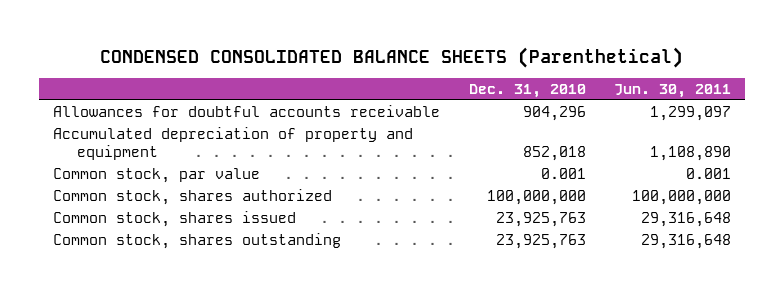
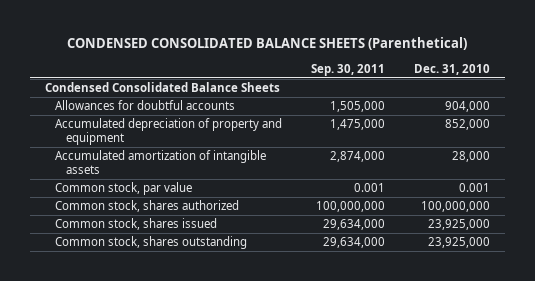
[614,84,732,99] Jun. 30, 2011 -> none
none -> [311,63,386,76] Sep. 30, 2011
none -> [44,82,280,93] Condensed Consolidated Balance Sheets
[53,105,441,118] Allowances for doubtful accounts receivable -> [55,100,236,111] Allowances for doubtful accounts
[522,106,586,122] 904,296 -> [445,101,491,113] 904,000
[522,146,586,162] 852,018 -> [445,119,491,131] 852,000
none -> [55,150,267,175] Accumulated amortization of intangible assets
[495,212,586,228] 23,925,763 -> [428,219,491,231] 23,925,000
[495,234,586,250] 23,925,763 -> [428,237,491,249] 23,925,000

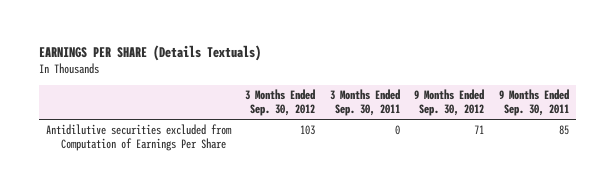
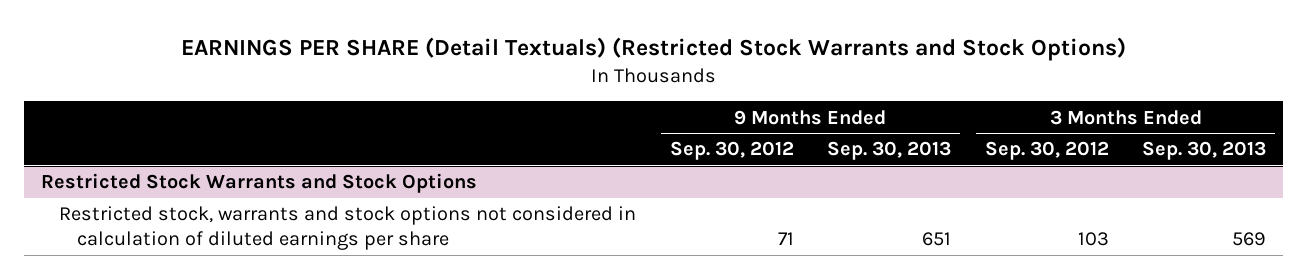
[38,45,261,62] EARNINGS PER SHARE (Details Textuals) -> [180,36,1126,61] EARNINGS PER SHARE (Detail Textuals) (Restricted Stock Warrants and Stock Options)
[329,89,400,117] 3 Months Ended Sep. 30, 2011 -> none
[498,89,569,117] 9 Months Ended Sep. 30, 2011 -> none
none -> [827,141,952,161] Sep. 30, 2013
none -> [1142,141,1267,161] Sep. 30, 2013
none -> [40,173,477,194] Restricted Stock Warrants and Stock Options
[45,123,232,152] Antidilutive securities excluded from Computation of Earnings Per Share -> [58,206,636,251] Restricted stock, warrants and stock options not considered in calculation of diluted earnings per share

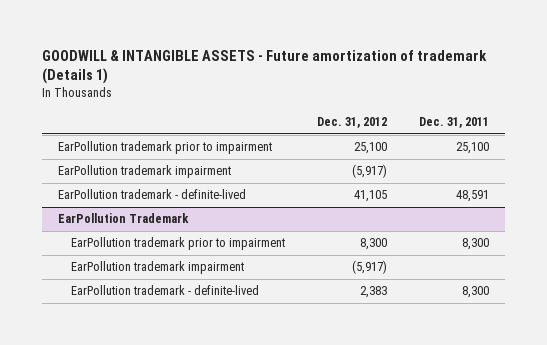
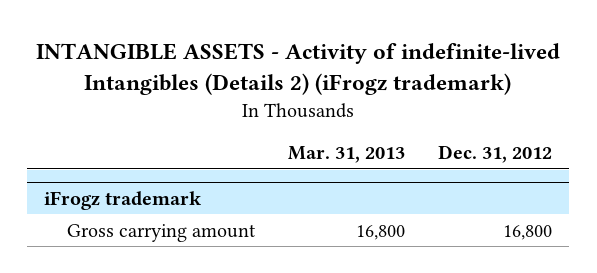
[41,49,487,85] GOODWILL & INTANGIBLE ASSETS - Future amortization of trademark (Details 1) -> [36,42,561,95] INTANGIBLE ASSETS - Activity of indefinite-lived Intangibles (Details 2) (iFrogz trademark)
[419,117,490,129] Dec. 31, 2011 -> none
none -> [287,146,405,164] Mar. 31, 2013
[57,141,272,155] EarPollution trademark prior to impairment -> none
[57,165,231,179] EarPollution trademark impairment -> none
[57,189,246,200] EarPollution trademark - definite-lived -> none
[57,213,189,224] EarPollution Trademark -> none
[70,237,285,251] EarPollution trademark prior to impairment -> none
[70,261,244,275] EarPollution trademark impairment -> none
[70,285,259,296] EarPollution trademark - definite-lived -> none
none -> [44,190,203,210] iFrogz trademark
none -> [66,223,256,242] Gross carrying amount

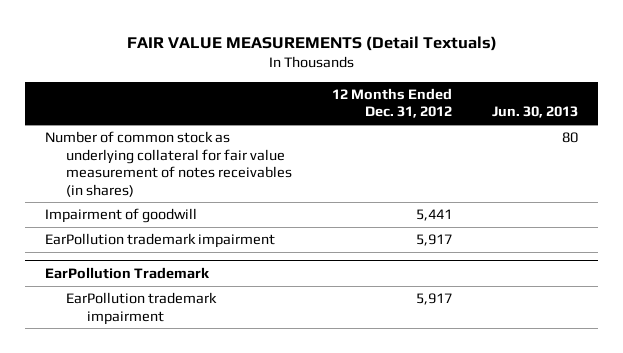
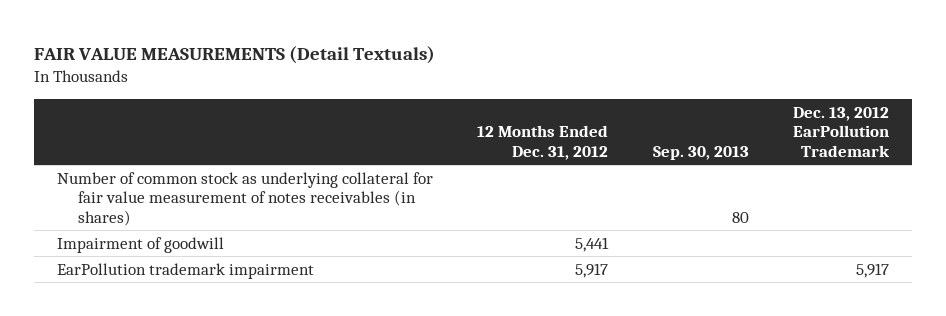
[491,106,578,119] Jun. 30, 2013 -> none
none -> [652,145,749,160] Sep. 30, 2013
none -> [793,106,891,157] Dec. 13, 2012 EarPollution Trademark
[45,266,211,279] EarPollution Trademark -> none
[66,292,218,325] EarPollution trademark impairment -> none

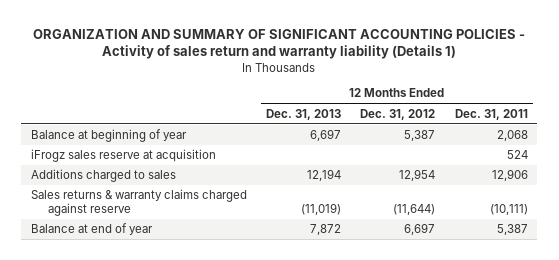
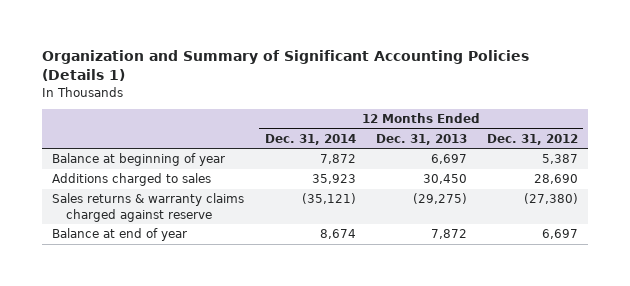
[33,28,526,60] ORGANIZATION AND SUMMARY OF SIGNIFICANT ACCOUNTING POLICIES - Activity of sales return and warranty liability (Details 1) -> [42,50,530,82] Organization and Summary of Significant Accounting Policies (Details 1)
[454,108,528,120] Dec. 31, 2011 -> none
none -> [264,133,356,145] Dec. 31, 2014
[30,149,216,163] iFrogz sales reserve at acquisition -> none
[307,169,342,182] 12,194 -> [422,174,467,185] 30,450
[399,169,436,182] 12,954 -> [533,174,578,185] 28,690
[301,203,342,216] (11,019) -> [412,193,467,205] (29,275)
[393,204,436,216] (11,644) -> [523,193,578,205] (27,380)

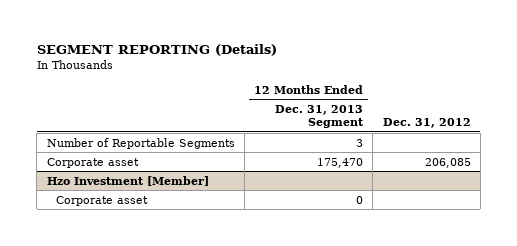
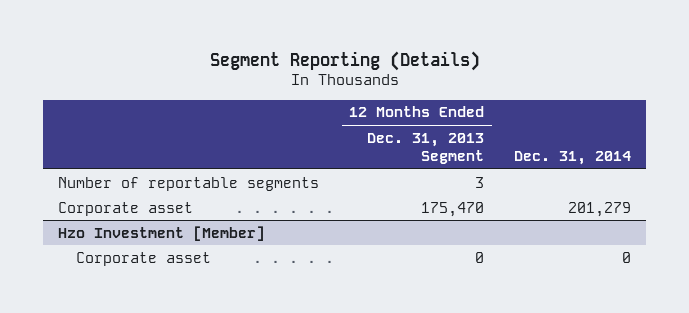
[36,44,277,57] SEGMENT REPORTING (Details) -> [209,50,480,71] Segment Reporting (Details)
[382,118,471,129] Dec. 31, 2012 -> none
none -> [514,151,632,166] Dec. 31, 2014
[46,137,235,149] Number of Reportable Segments -> [58,176,320,191] Number of reportable segments

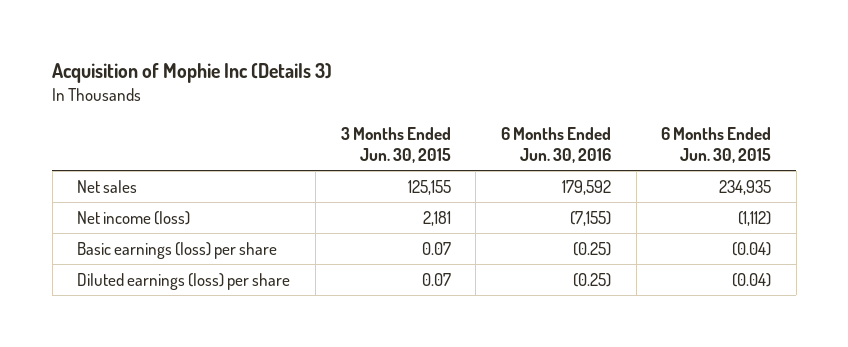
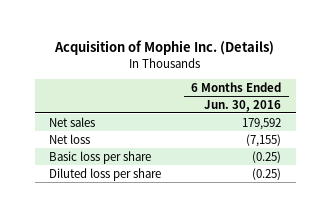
[52,63,333,84] Acquisition of Mophie Inc (Details 3) -> [54,40,275,56] Acquisition of Mophie Inc. (Details)
[340,126,451,164] 3 Months Ended Jun. 30, 2015 -> none
[661,126,772,164] 6 Months Ended Jun. 30, 2015 -> none
[77,210,191,225] Net income (loss) -> [49,133,91,144] Net loss
[77,241,278,259] Basic earnings (loss) per share -> [49,150,152,164] Basic loss per share
[77,272,291,290] Diluted earnings (loss) per share -> [49,167,162,181] Diluted loss per share

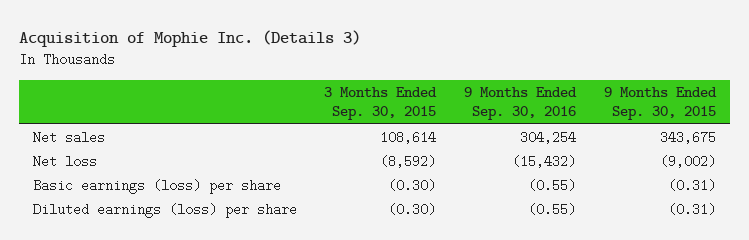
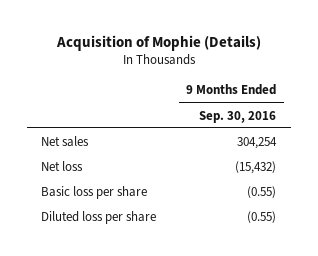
[18,30,361,48] Acquisition of Mophie Inc. (Details 3) -> [55,34,261,51] Acquisition of Mophie (Details)
[324,87,438,121] 3 Months Ended Sep. 30, 2015 -> none
[604,87,718,121] 9 Months Ended Sep. 30, 2015 -> none
[32,178,281,194] Basic earnings (loss) per share -> [41,185,148,199] Basic loss per share
[32,202,297,218] Diluted earnings (loss) per share -> [41,210,157,224] Diluted loss per share

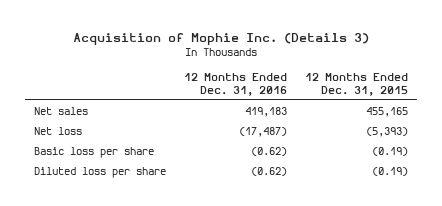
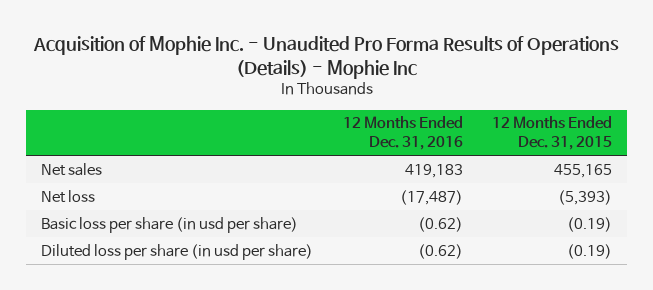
[73,33,370,46] Acquisition of Mophie Inc. (Details 3) -> [32,36,619,79] Acquisition of Mophie Inc. - Unaudited Pro Forma Results of Operations (Details) - Mophie Inc
[34,147,155,159] Basic loss per share -> [41,216,299,233] Basic loss per share (in usd per share)
[34,167,167,179] Diluted loss per share -> [41,243,314,260] Diluted loss per share (in usd per share)

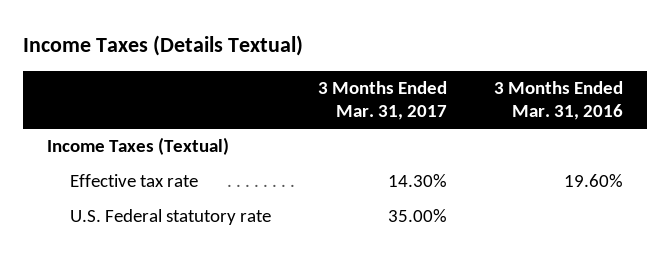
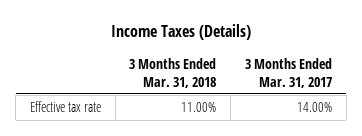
[23,35,304,57] Income Taxes (Details Textual) -> [110,24,251,41] Income Taxes (Details)
[494,81,624,120] 3 Months Ended Mar. 31, 2016 -> none
none -> [129,57,217,88] 3 Months Ended Mar. 31, 2018
[46,137,229,156] Income Taxes (Textual) -> none
[70,209,272,226] U.S. Federal statutory rate -> none
[388,174,448,188] 14.30% -> [296,102,332,113] 14.00%

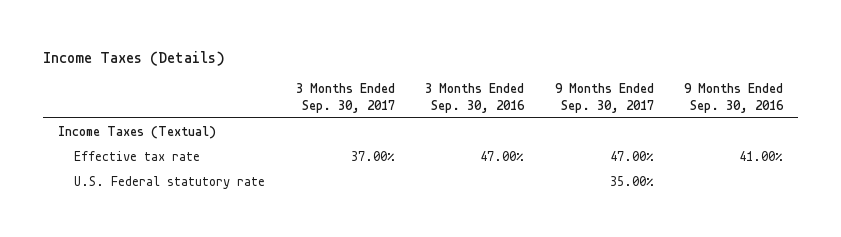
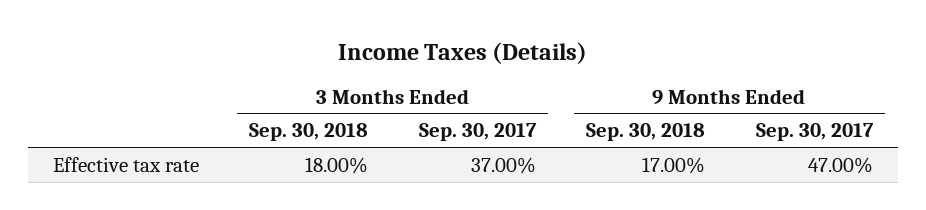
[425,83,526,113] 3 Months Ended Sep. 30, 2016 -> none
[684,83,785,113] 9 Months Ended Sep. 30, 2016 -> none
none -> [249,123,369,142] Sep. 30, 2018
none -> [586,123,706,142] Sep. 30, 2018
[57,126,216,140] Income Taxes (Textual) -> none
[74,176,266,190] U.S. Federal statutory rate -> none

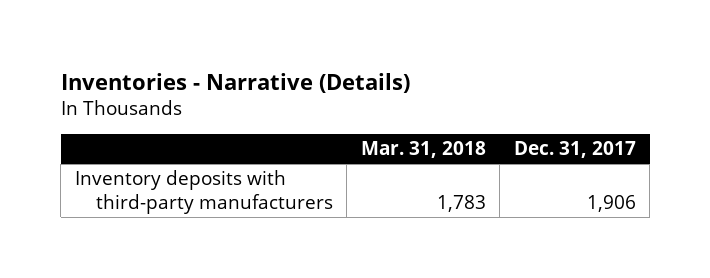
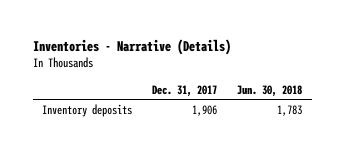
[360,141,486,159] Mar. 31, 2018 -> none
none -> [236,84,302,97] Jun. 30, 2018
[74,170,333,214] Inventory deposits with third-party manufacturers -> [42,104,133,118] Inventory deposits

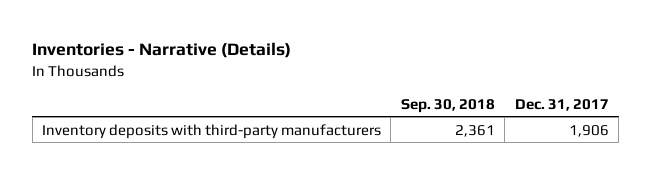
[236,84,302,97] Jun. 30, 2018 -> none
none -> [400,98,495,113] Sep. 30, 2018
[42,104,133,118] Inventory deposits -> [41,123,381,139] Inventory deposits with third-party manufacturers

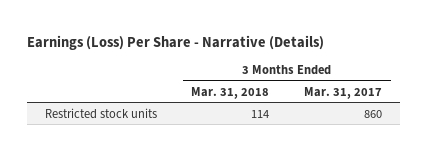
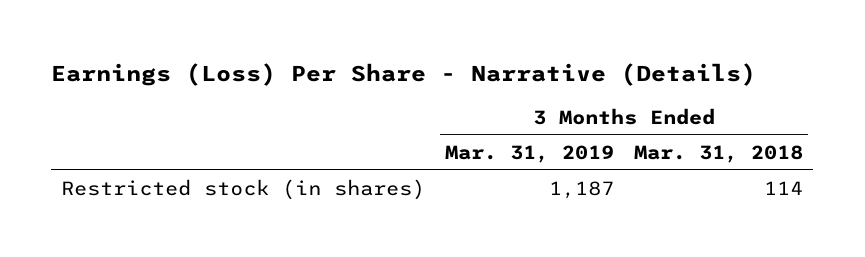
[304,86,383,99] Mar. 31, 2017 -> none
none -> [445,144,615,163] Mar. 31, 2019
[44,107,157,119] Restricted stock units -> [61,179,426,201] Restricted stock (in shares)

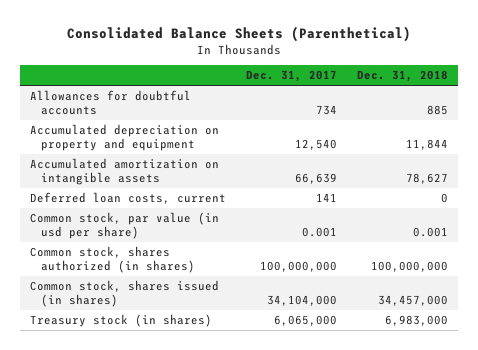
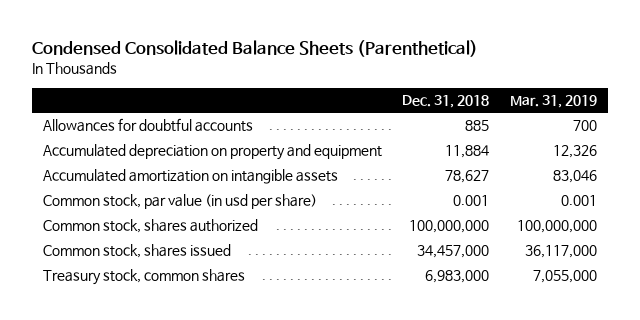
[67,25,412,42] Consolidated Balance Sheets (Parenthetical) -> [32,40,479,58] Condensed Consolidated Balance Sheets (Parenthetical)
[246,70,338,83] Dec. 31, 2017 -> none
none -> [510,95,598,109] Mar. 31, 2019
[406,139,449,151] 11,844 -> [445,145,490,159] 11,884
[29,192,226,205] Deferred loan costs, current -> none
[29,246,196,274] Common stock, shares authorized (in shares) -> [42,219,258,234] Common stock, shares authorized
[29,280,219,308] Common stock, shares issued (in shares) -> [42,244,231,259] Common stock, shares issued
[29,314,212,328] Treasury stock (in shares) -> [42,269,245,286] Treasury stock, common shares

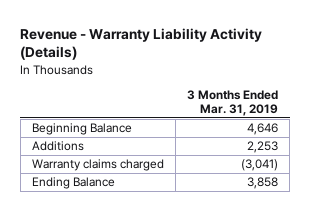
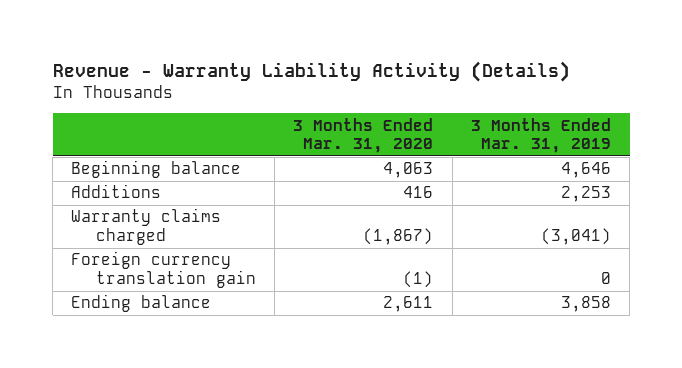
none -> [293,117,434,154] 3 Months Ended Mar. 31, 2020
[31,123,132,136] Beginning Balance -> [71,160,242,179] Beginning balance
none -> [71,251,257,289] Foreign currency translation gain
[31,177,115,190] Ending Balance -> [71,294,212,313] Ending balance

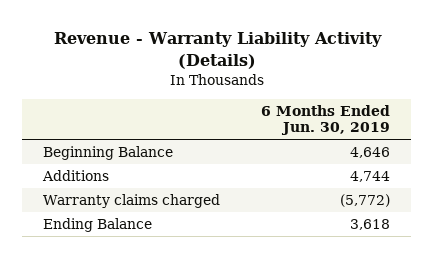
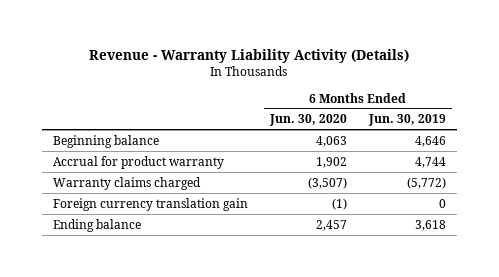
none -> [268,114,347,127] Jun. 30, 2020
[43,146,174,161] Beginning Balance -> [52,134,159,148] Beginning balance
[42,170,110,182] Additions -> [52,155,224,169] Accrual for product warranty
none -> [52,197,248,211] Foreign currency translation gain
[43,218,153,233] Ending Balance -> [52,218,141,232] Ending balance

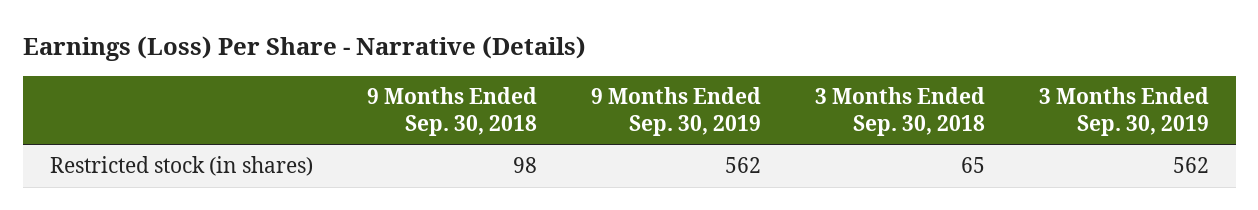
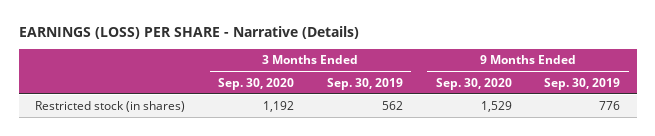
[22,36,586,62] Earnings (Loss) Per Share - Narrative (Details) -> [18,26,359,40] EARNINGS (LOSS) PER SHARE - Narrative (Details)
[366,87,537,136] 9 Months Ended Sep. 30, 2018 -> none
[814,87,985,136] 3 Months Ended Sep. 30, 2018 -> none
none -> [217,77,294,90] Sep. 30, 2020
none -> [435,77,512,90] Sep. 30, 2020
[724,157,761,174] 562 -> [599,101,621,111] 776

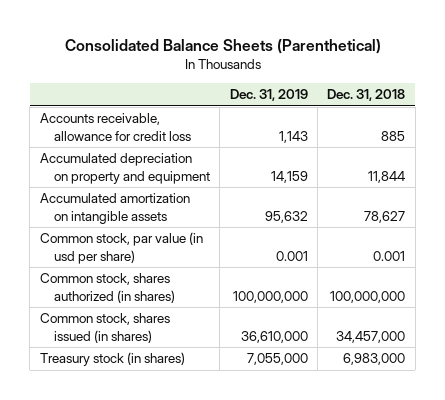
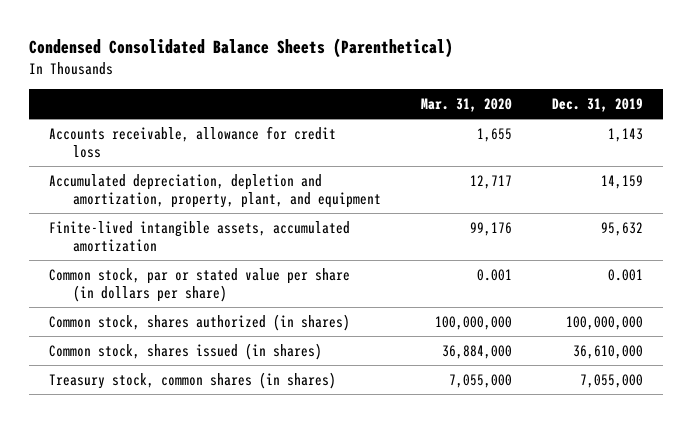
[64,39,381,55] Consolidated Balance Sheets (Parenthetical) -> [29,37,454,58] Condensed Consolidated Balance Sheets (Parenthetical)
[327,89,406,102] Dec. 31, 2018 -> none
none -> [420,97,512,112] Mar. 31, 2020
[39,153,211,185] Accumulated depreciation on property and equipment -> [49,174,381,208] Accumulated depreciation, depletion and amortization, property, plant, and equipment
[39,193,190,225] Accumulated amortization on intangible assets -> [49,221,351,252] Finite-lived intangible assets, accumulated amortization
[39,232,203,265] Common stock, par value (in usd per share) -> [49,268,351,302] Common stock, par or stated value per share (in dollars per share)
[39,352,185,367] Treasury stock (in shares) -> [49,372,337,390] Treasury stock, common shares (in shares)

